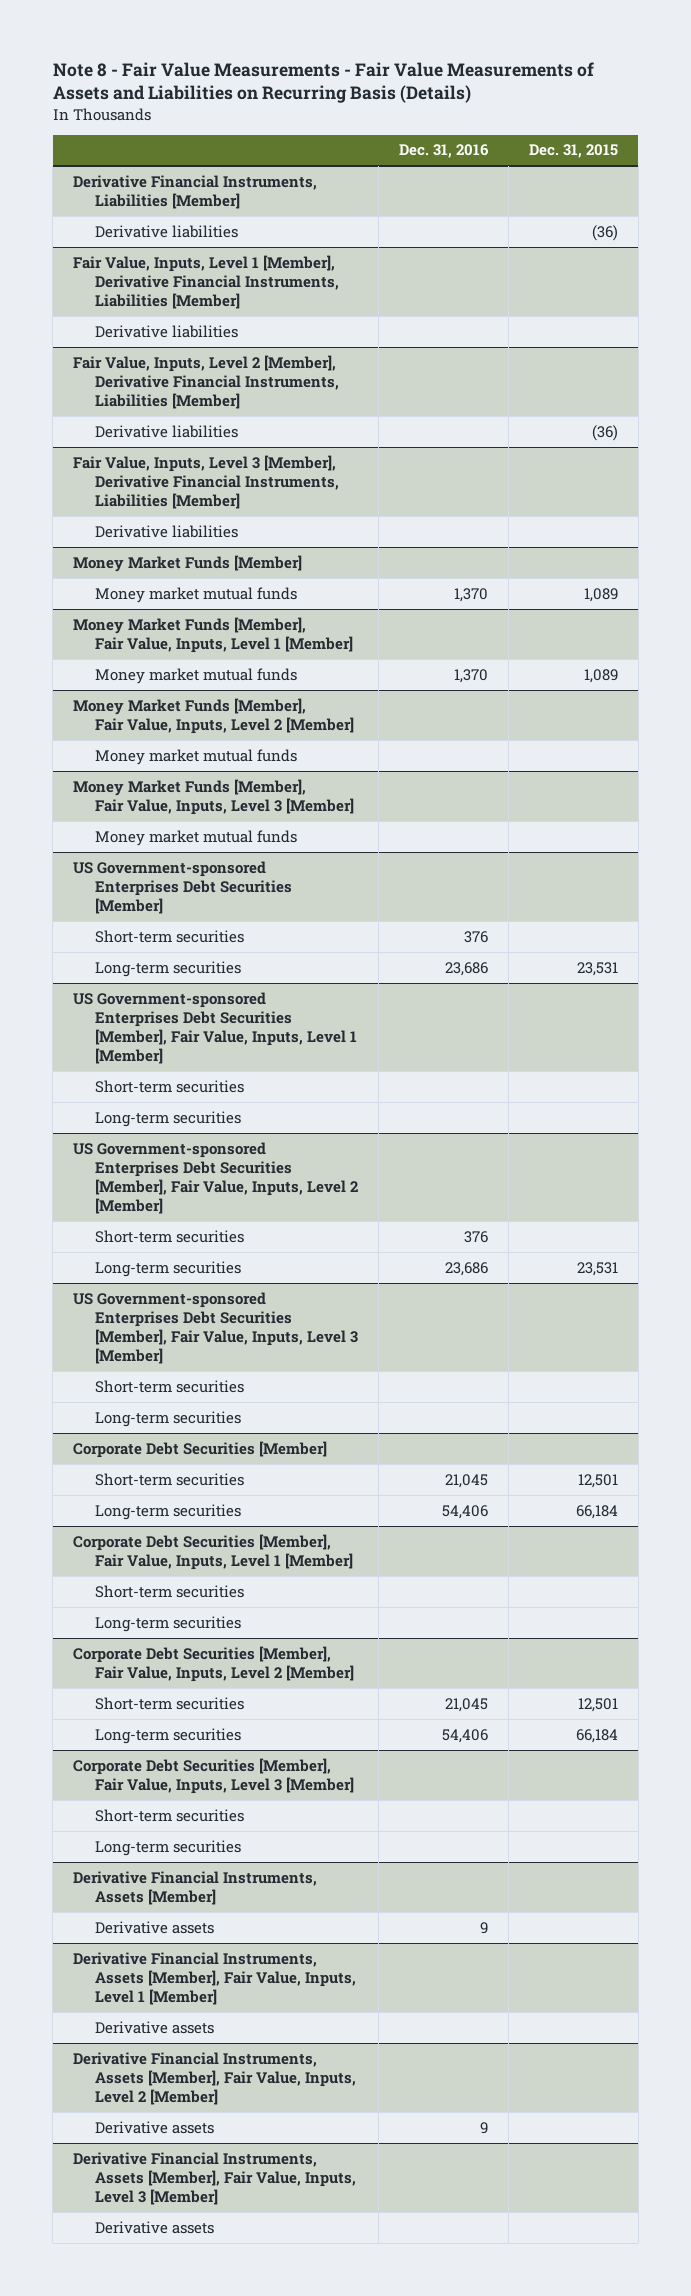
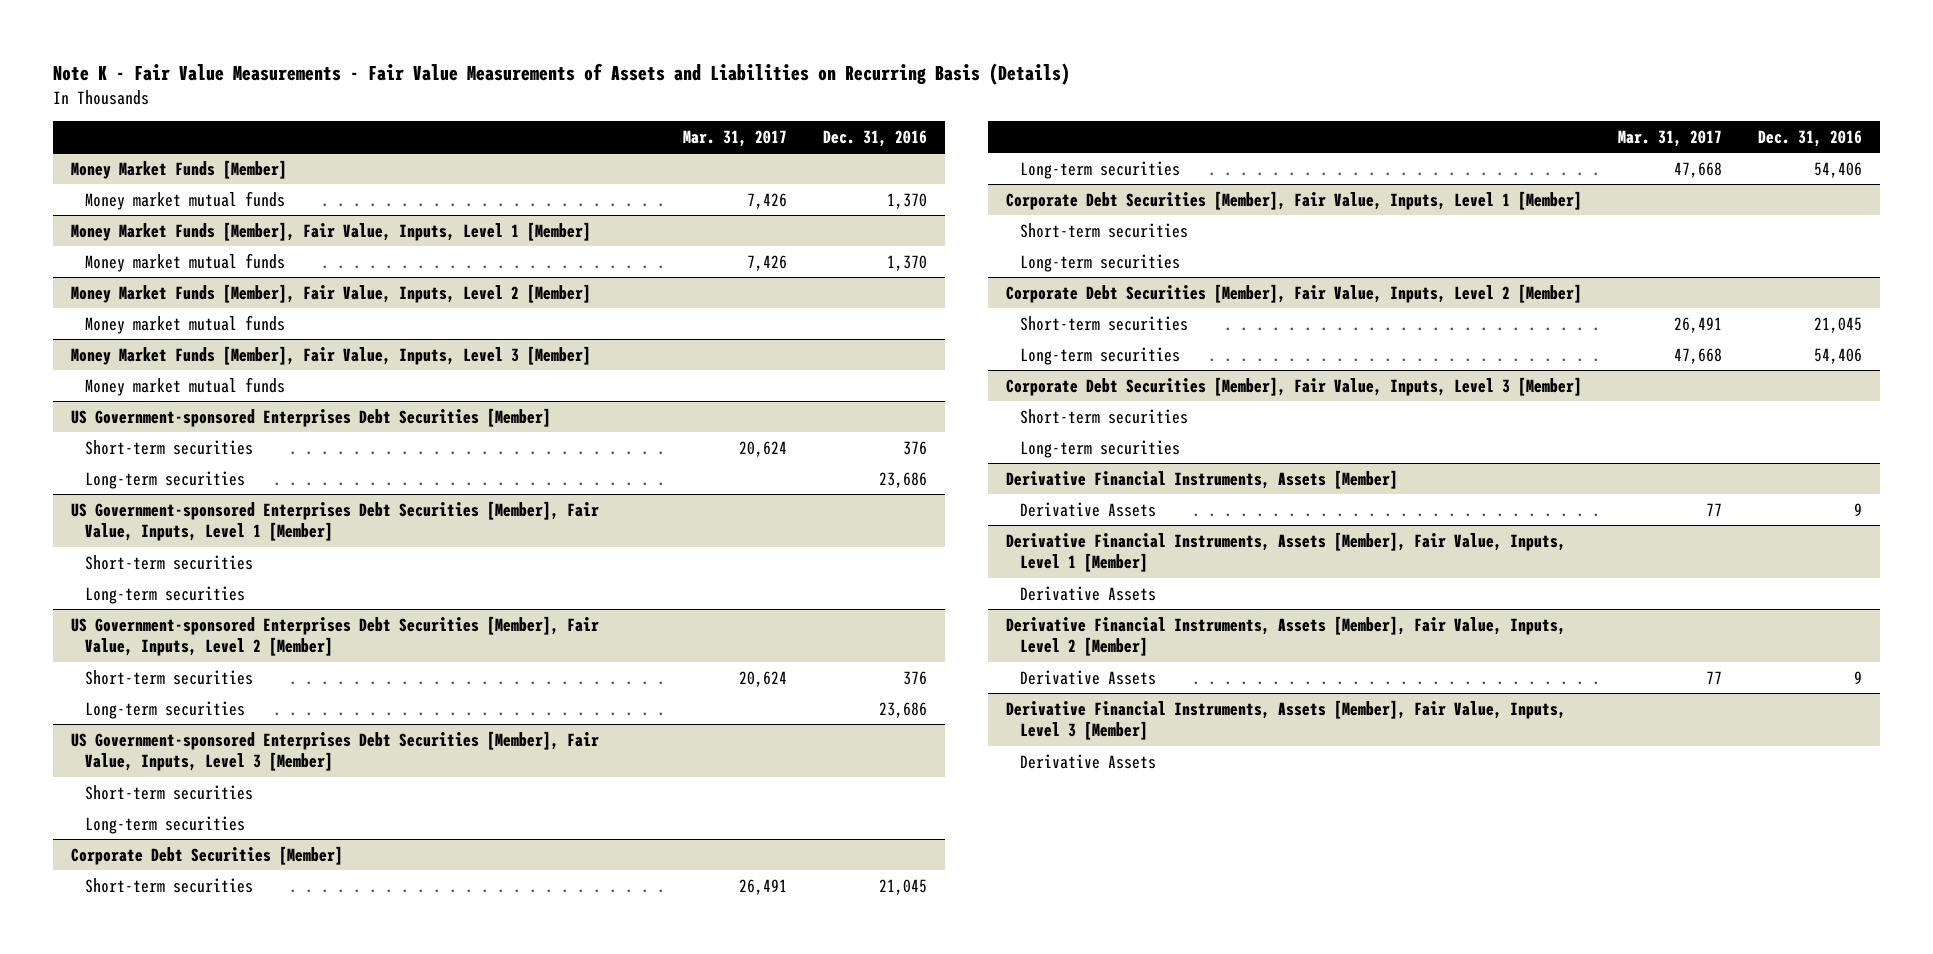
[52,61,594,104] Note 8 - Fair Value Measurements - Fair Value Measurements of Assets and Liabilities on Recurring Basis (Details) -> [53,63,1071,86] Note K - Fair Value Measurements - Fair Value Measurements of Assets and Liabilities on Recurring Basis (Details)
[528,144,618,159] Dec. 31, 2015 -> none
none -> [683,129,788,147] Mar. 31, 2017
[72,174,317,209] Derivative Financial Instruments, Liabilities [Member] -> none
[95,224,239,238] Derivative liabilities -> none
[72,254,340,310] Fair Value, Inputs, Level 1 [Member], Derivative Financial Instruments, Liabilities [Member] -> none
[95,324,239,338] Derivative liabilities -> none
[72,354,340,410] Fair Value, Inputs, Level 2 [Member], Derivative Financial Instruments, Liabilities [Member] -> none
[95,424,239,438] Derivative liabilities -> none
[72,454,340,510] Fair Value, Inputs, Level 3 [Member], Derivative Financial Instruments, Liabilities [Member] -> none
[95,524,239,538] Derivative liabilities -> none
[95,1920,215,1934] Derivative assets -> [1019,501,1156,517] Derivative Assets
[95,2020,215,2034] Derivative assets -> [1019,585,1156,601] Derivative Assets
[95,2120,215,2134] Derivative assets -> [1019,669,1156,685] Derivative Assets
[95,2220,215,2234] Derivative assets -> [1019,753,1156,769] Derivative Assets

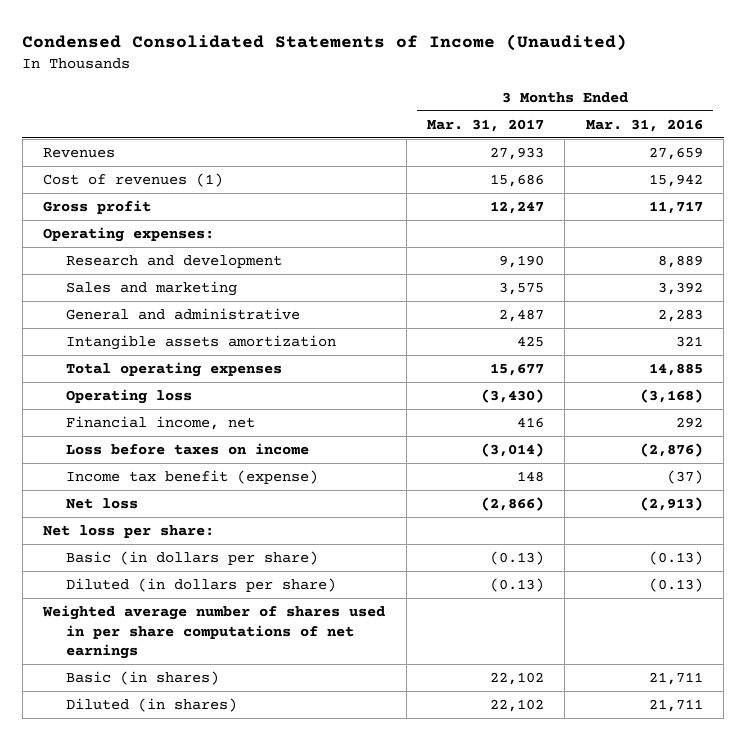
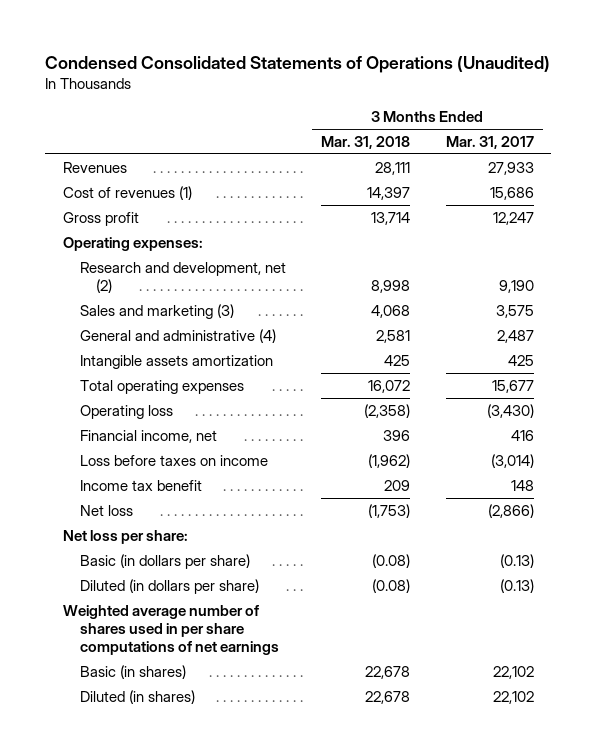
[22,33,628,51] Condensed Consolidated Statements of Income (Unaudited) -> [45,55,551,73] Condensed Consolidated Statements of Operations (Unaudited)
[585,118,703,132] Mar. 31, 2016 -> none
none -> [321,136,411,150] Mar. 31, 2018
[65,255,282,269] Research and development -> [79,261,286,293] Research and development, net (2)
[65,281,237,297] Sales and marketing -> [79,303,234,319] Sales and marketing (3)
[65,308,300,321] General and administrative -> [79,328,276,343] General and administrative (4)
[65,470,318,485] Income tax benefit (expense) -> [79,479,202,491] Income tax benefit

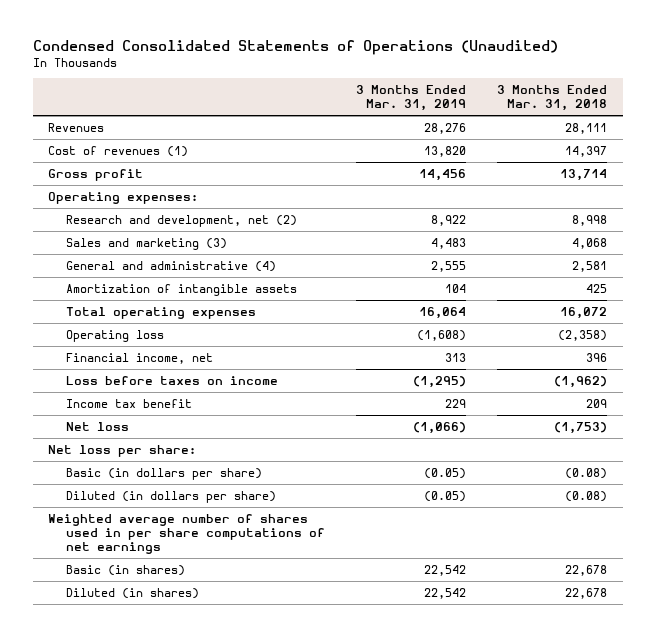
[445,136,534,150] Mar. 31, 2017 -> none
none -> [355,84,466,112] 3 Months Ended Mar. 31, 2019
[79,354,273,369] Intangible assets amortization -> [65,283,297,296] Amortization of intangible assets

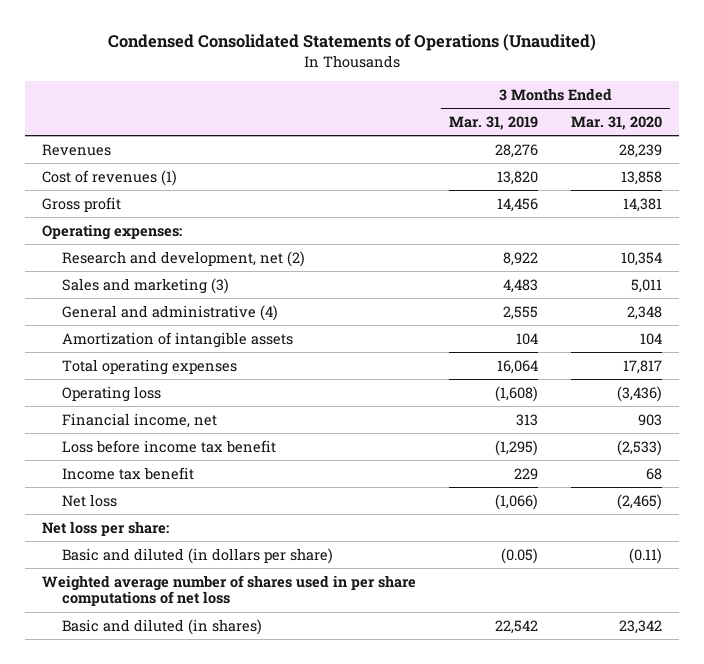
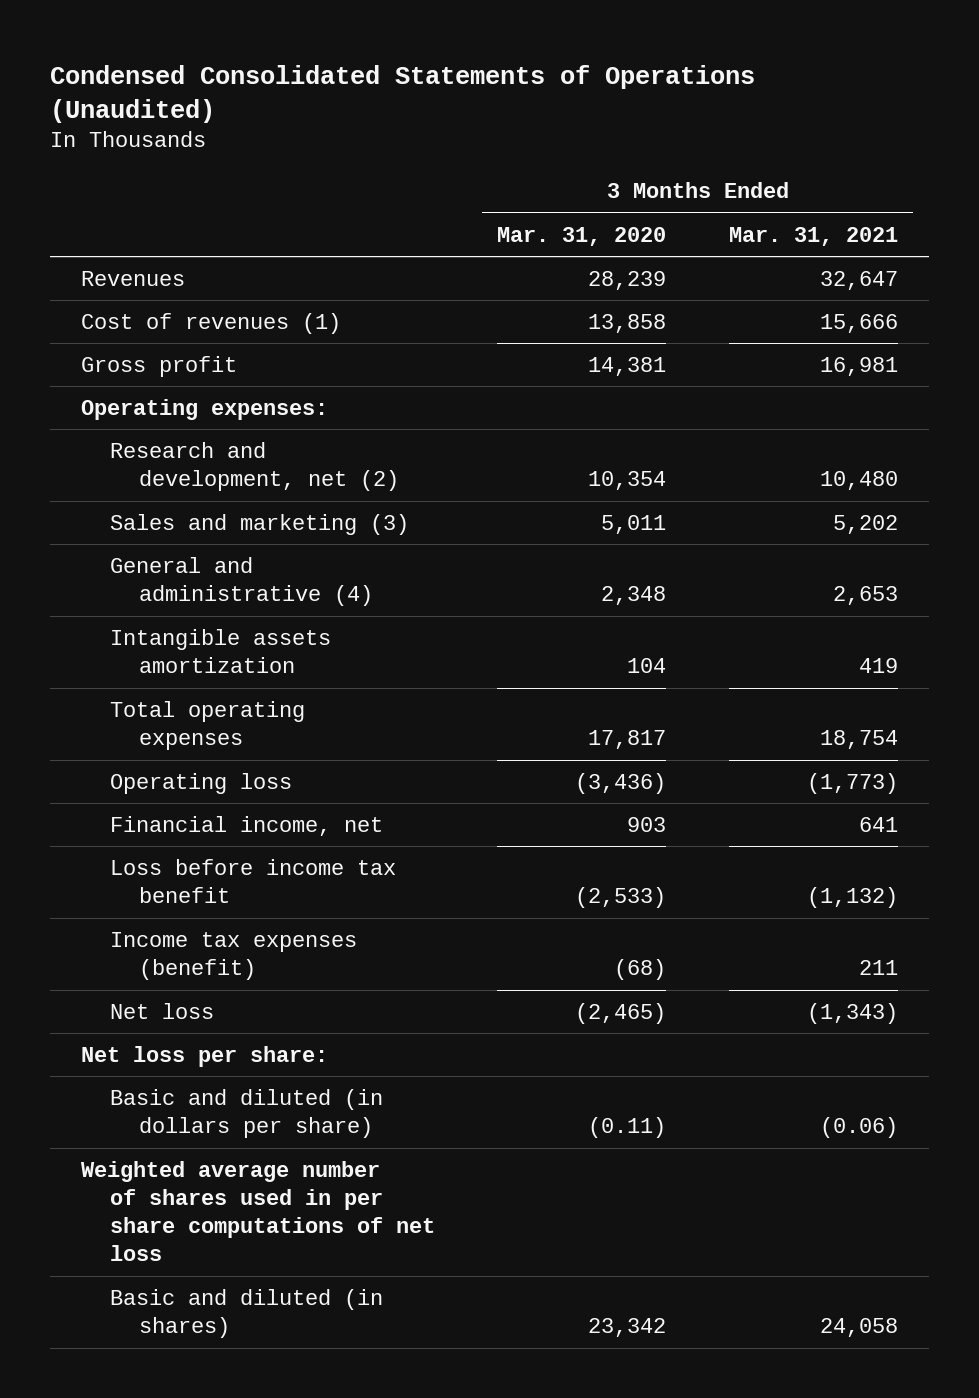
[448,115,538,130] Mar. 31, 2019 -> none
none -> [728,226,898,246] Mar. 31, 2021
[62,331,294,348] Amortization of intangible assets -> [109,628,331,674] Intangible assets amortization
[62,466,195,480] Income tax benefit -> [109,931,357,981] Income tax expenses (benefit)
[646,467,663,480] 68 -> [614,959,667,981] (68)

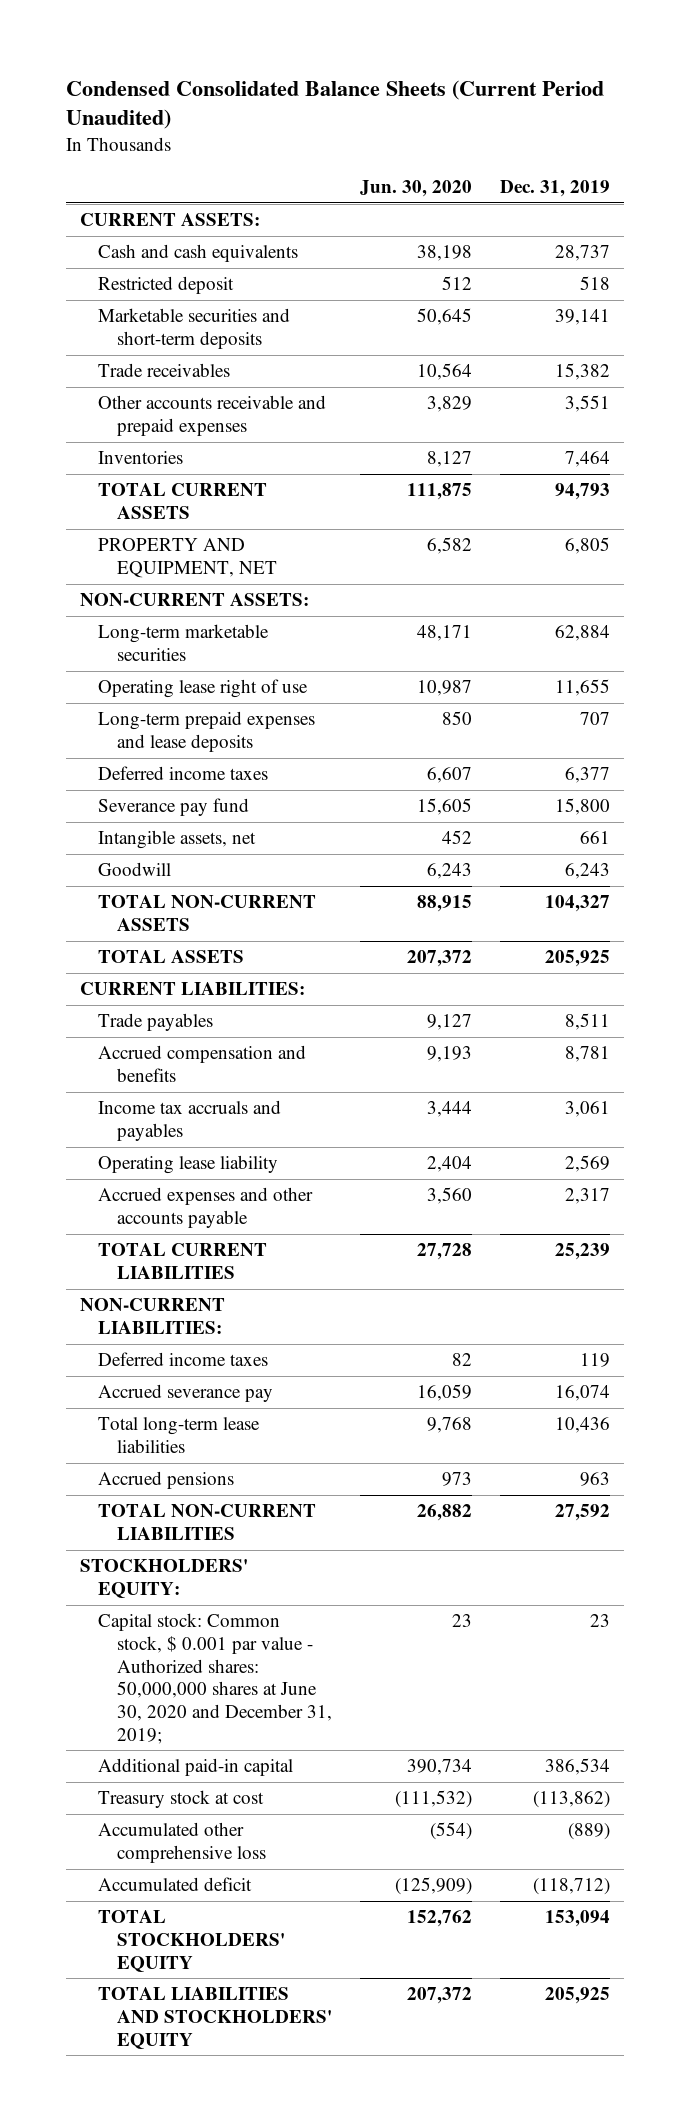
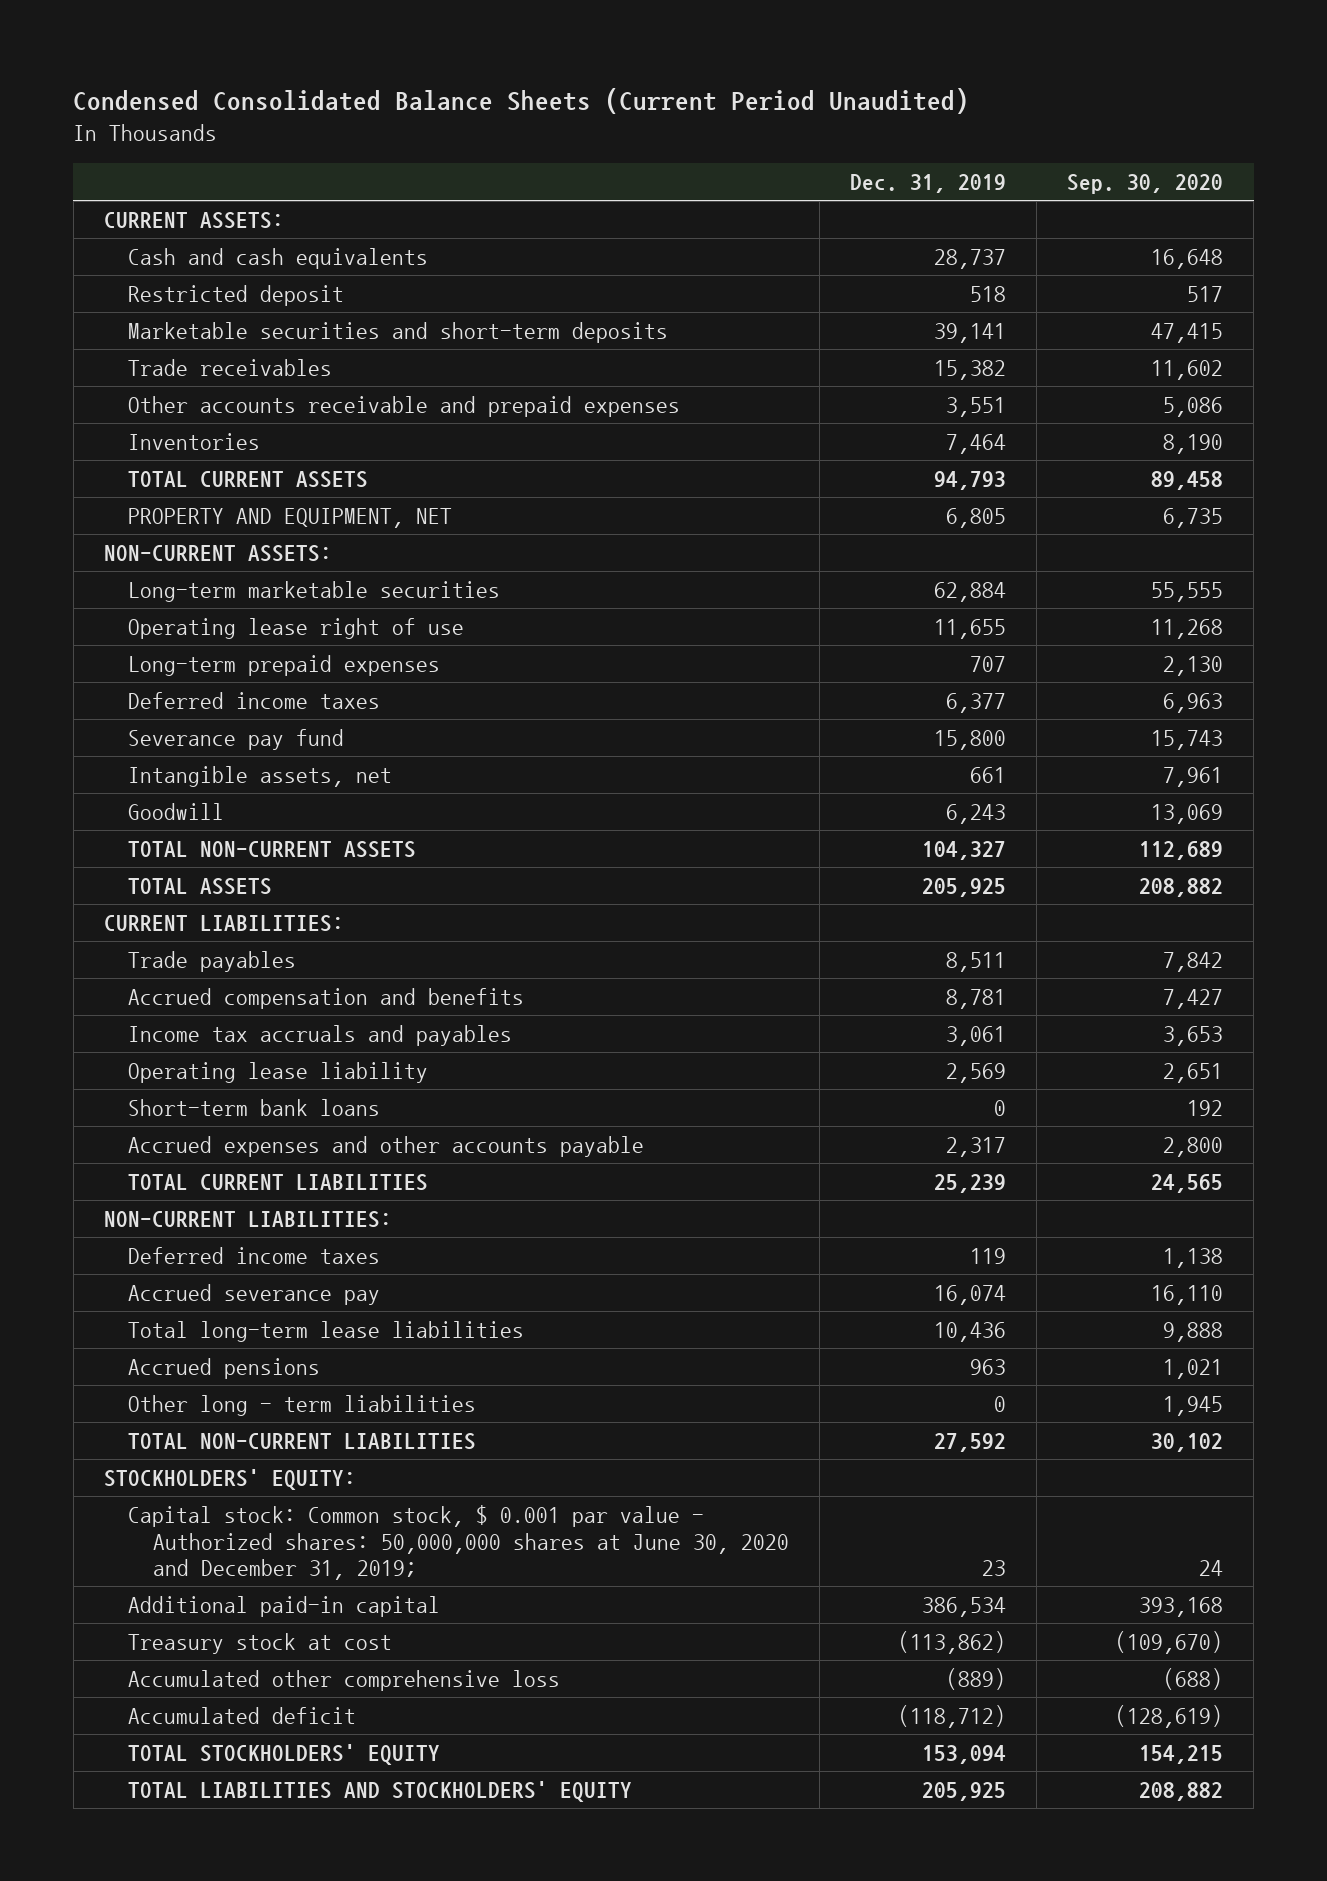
[360,179,473,197] Jun. 30, 2020 -> none
none -> [1067,173,1224,194] Sep. 30, 2020
[98,711,316,752] Long-term prepaid expenses and lease deposits -> [128,654,441,676] Long-term prepaid expenses
none -> [128,1098,381,1116] Short-term bank loans
none -> [128,1394,477,1416] Other long - term liabilities

